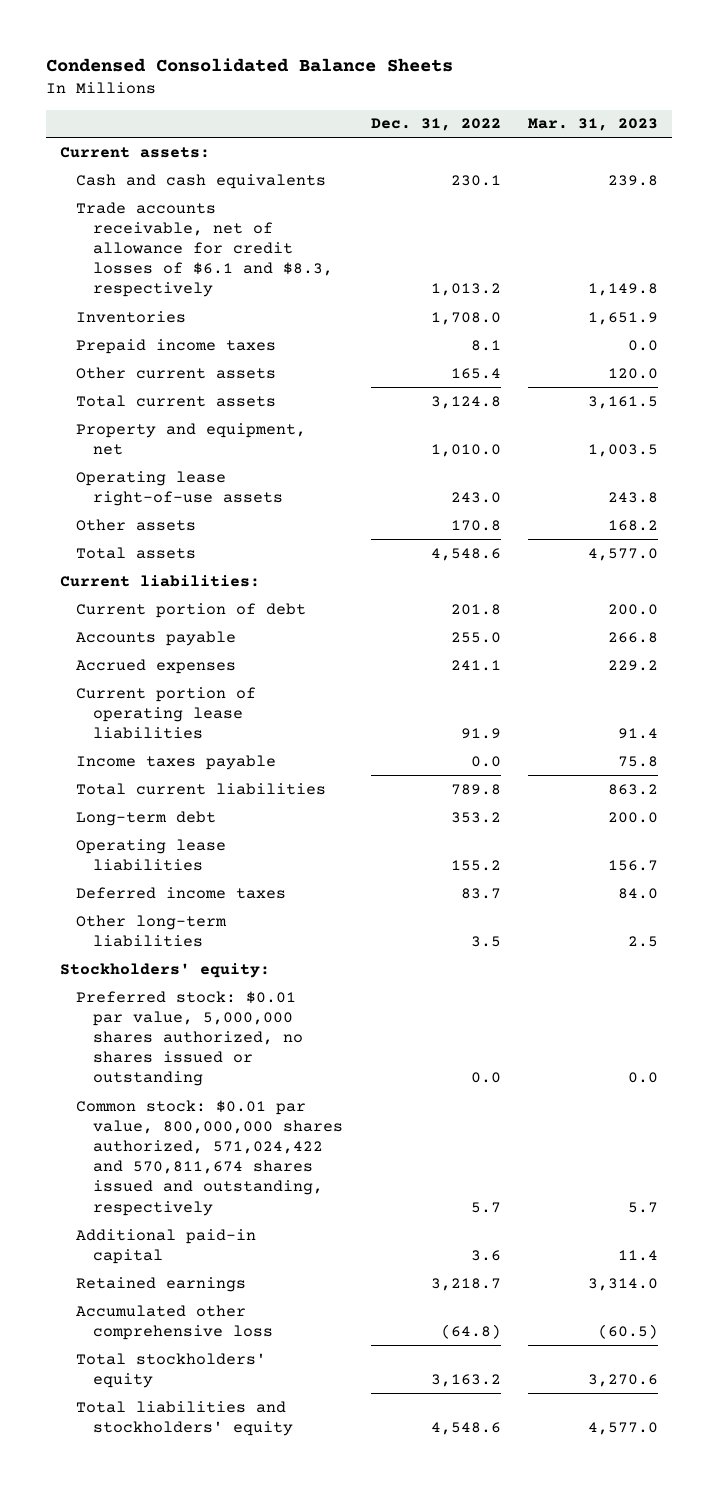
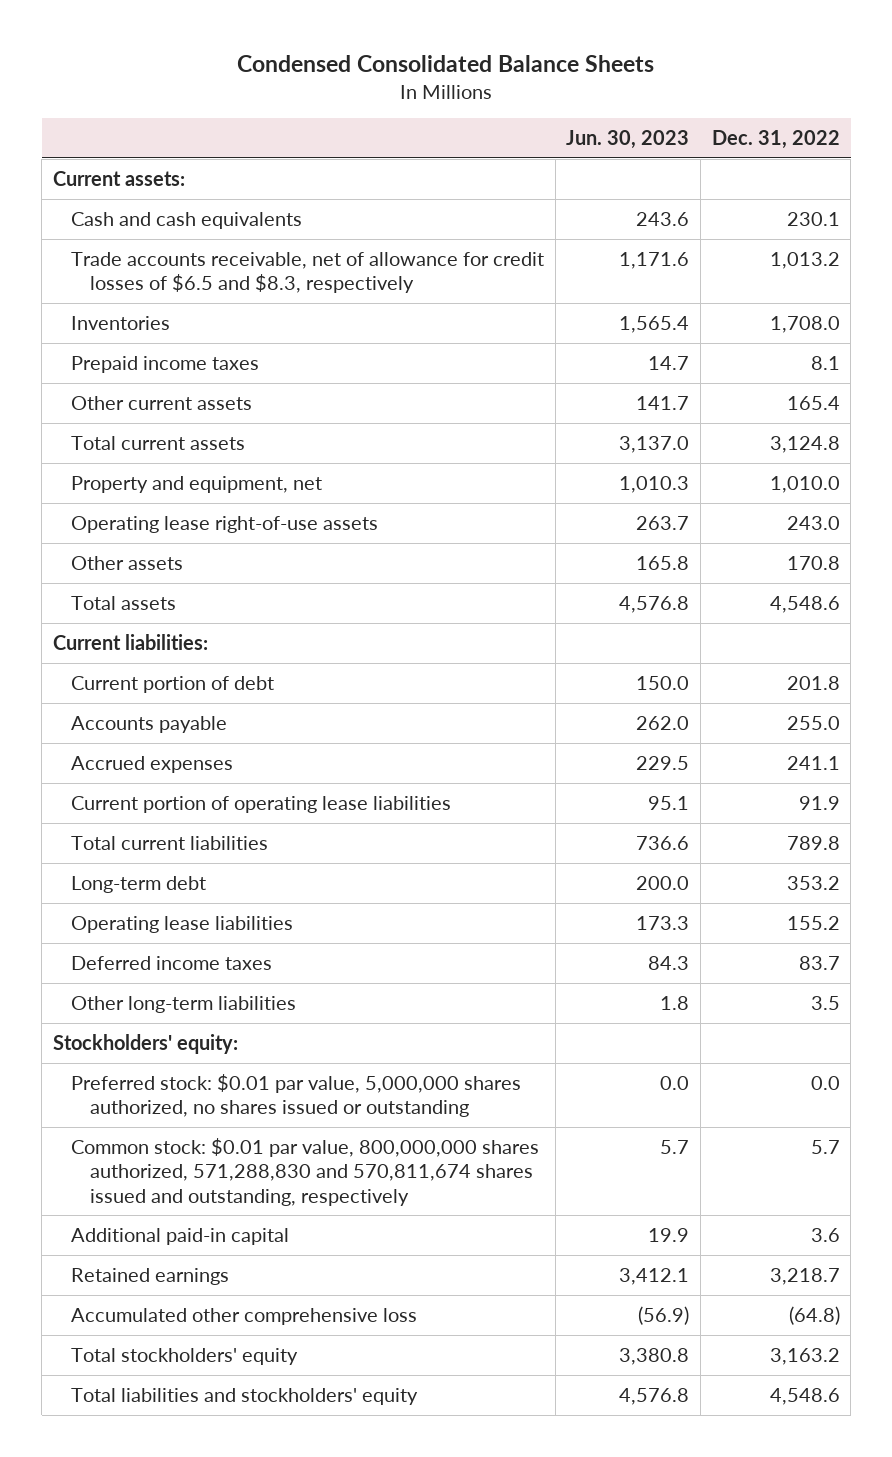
[528,118,659,132] Mar. 31, 2023 -> none
none -> [566,130,690,150] Jun. 30, 2023
[76,201,334,298] Trade accounts receivable, net of allowance for credit losses of $6.1 and $8.3, respectively -> [71,251,545,294] Trade accounts receivable, net of allowance for credit losses of $6.5 and $8.3, respectively
[76,754,277,770] Income taxes payable -> none
[76,1099,344,1216] Common stock: $0.01 par value, 800,000,000 shares authorized, 571,024,422 and 570,811,674 shares issued and outstanding, respectively -> [71,1137,540,1206] Common stock: $0.01 par value, 800,000,000 shares authorized, 571,288,830 and 570,811,674 shares issued and outstanding, respectively

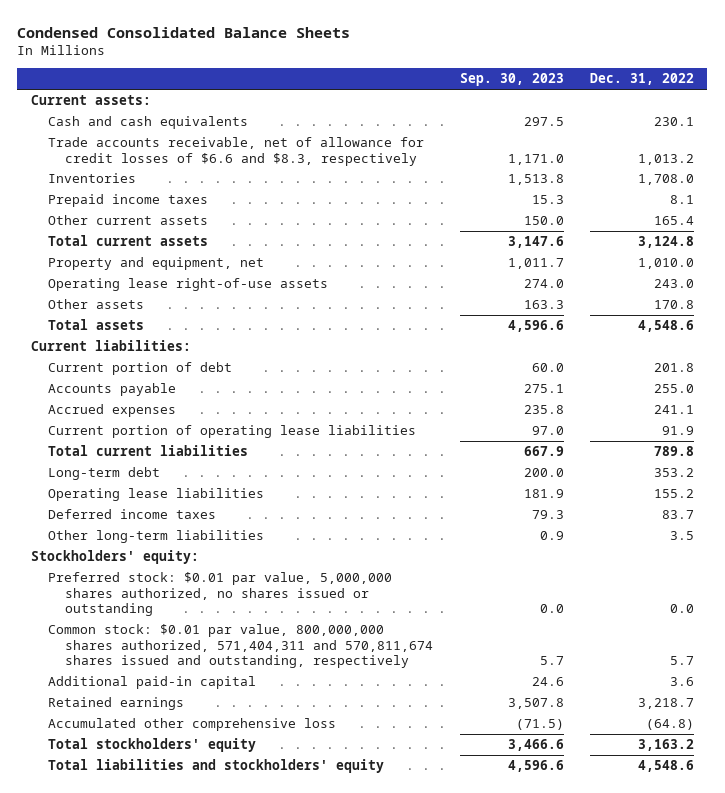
[566,130,690,150] Jun. 30, 2023 -> none
none -> [459,73,564,87] Sep. 30, 2023
[71,251,545,294] Trade accounts receivable, net of allowance for credit losses of $6.5 and $8.3, respectively -> [47,137,424,166] Trade accounts receivable, net of allowance for credit losses of $6.6 and $8.3, respectively
[71,1137,540,1206] Common stock: $0.01 par value, 800,000,000 shares authorized, 571,288,830 and 570,811,674 shares issued and outstanding, respectively -> [47,624,433,669] Common stock: $0.01 par value, 800,000,000 shares authorized, 571,404,311 and 570,811,674 shares issued and outstanding, respectively

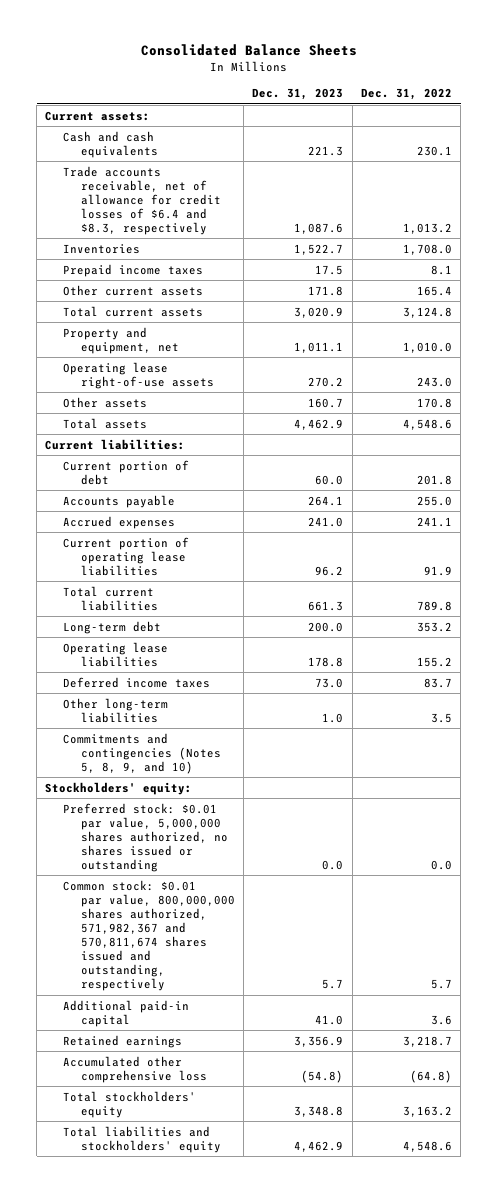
[17,26,351,38] Condensed Consolidated Balance Sheets -> [140,43,357,56] Consolidated Balance Sheets
[459,73,564,87] Sep. 30, 2023 -> none
none -> [252,88,344,101] Dec. 31, 2023
[47,137,424,166] Trade accounts receivable, net of allowance for credit losses of $6.6 and $8.3, respectively -> [63,165,221,235] Trade accounts receivable, net of allowance for credit losses of $6.4 and $8.3, respectively
none -> [63,732,221,774] Commitments and contingencies (Notes 5, 8, 9, and 10)
[47,624,433,669] Common stock: $0.01 par value, 800,000,000 shares authorized, 571,404,311 and 570,811,674 shares issued and outstanding, respectively -> [63,879,235,992] Common stock: $0.01 par value, 800,000,000 shares authorized, 571,982,367 and 570,811,674 shares issued and outstanding, respectively

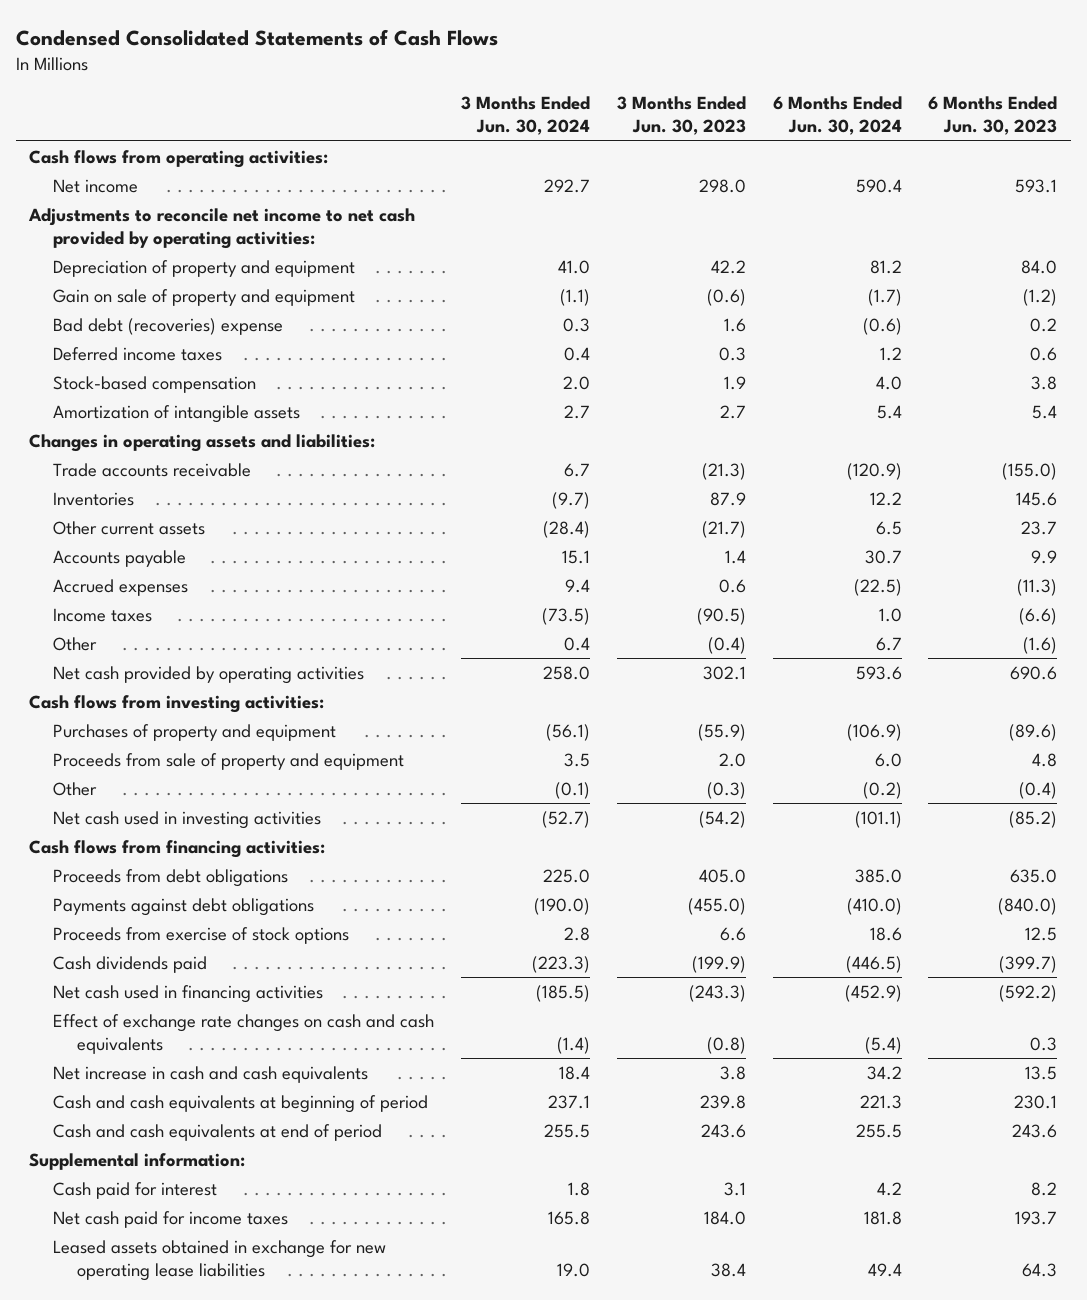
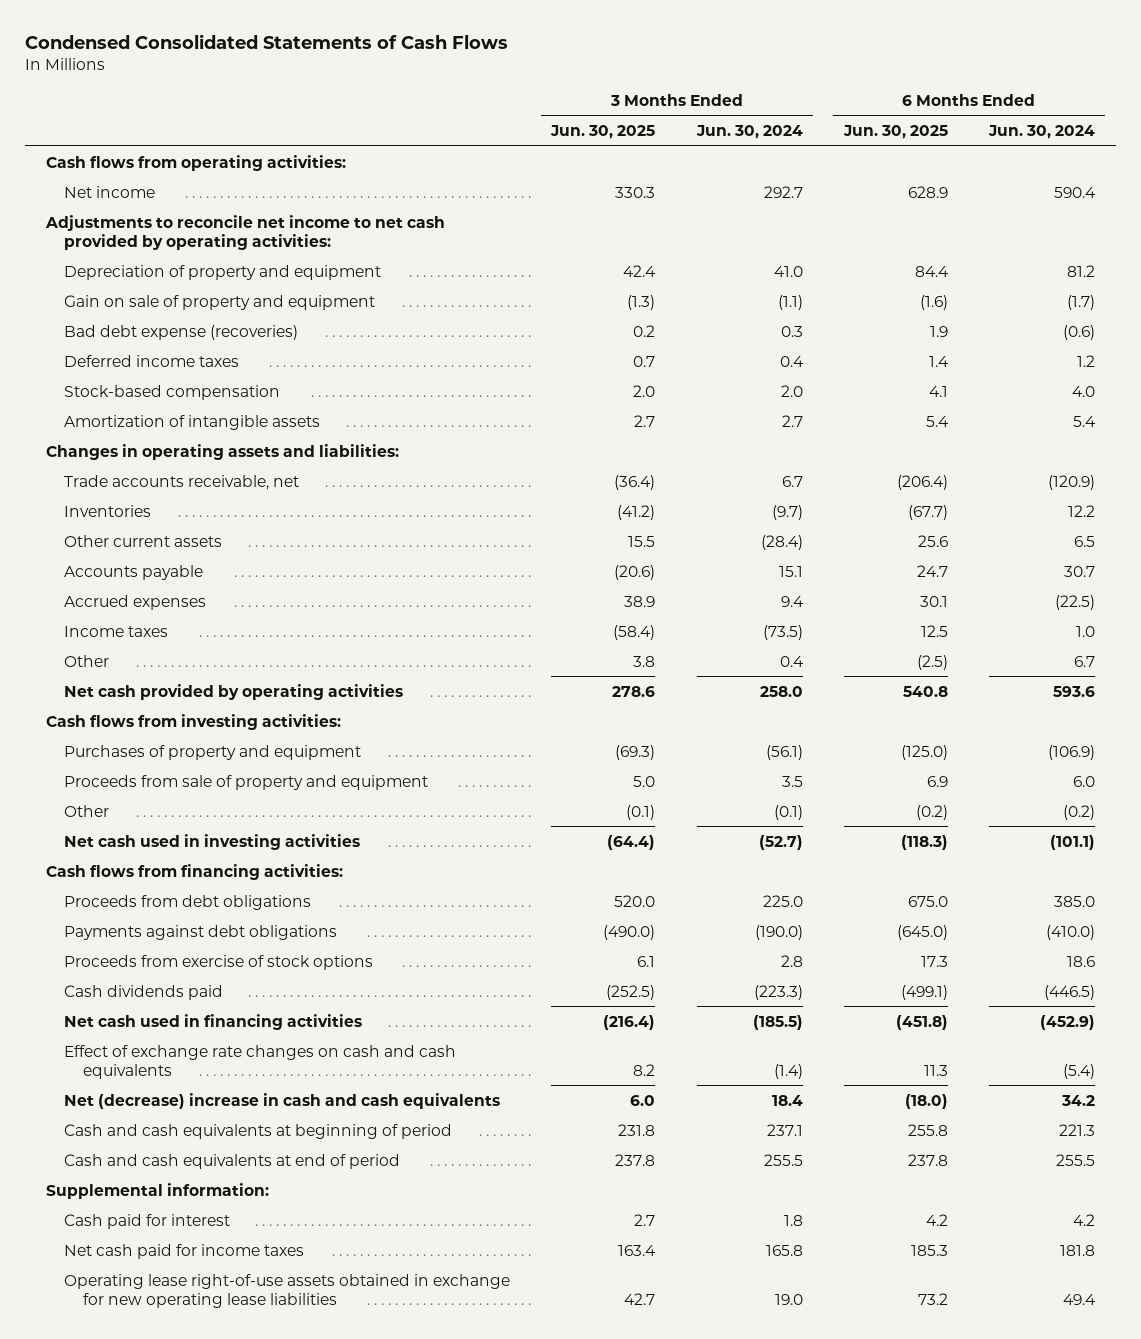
[616,95,746,136] 3 Months Ended Jun. 30, 2023 -> none
[928,95,1058,136] 6 Months Ended Jun. 30, 2023 -> none
none -> [550,125,656,140] Jun. 30, 2025
none -> [842,125,948,140] Jun. 30, 2025
[52,317,283,335] Bad debt (recoveries) expense -> [64,324,299,340] Bad debt expense (recoveries)
[52,462,251,477] Trade accounts receivable -> [64,474,300,490] Trade accounts receivable, net
[52,1065,368,1083] Net increase in cash and cash equivalents -> [64,1092,501,1109] Net (decrease) increase in cash and cash equivalents
[52,1239,386,1282] Leased assets obtained in exchange for new operating lease liabilities -> [64,1273,511,1308] Operating lease right-of-use assets obtained in exchange for new operating lease liabilities

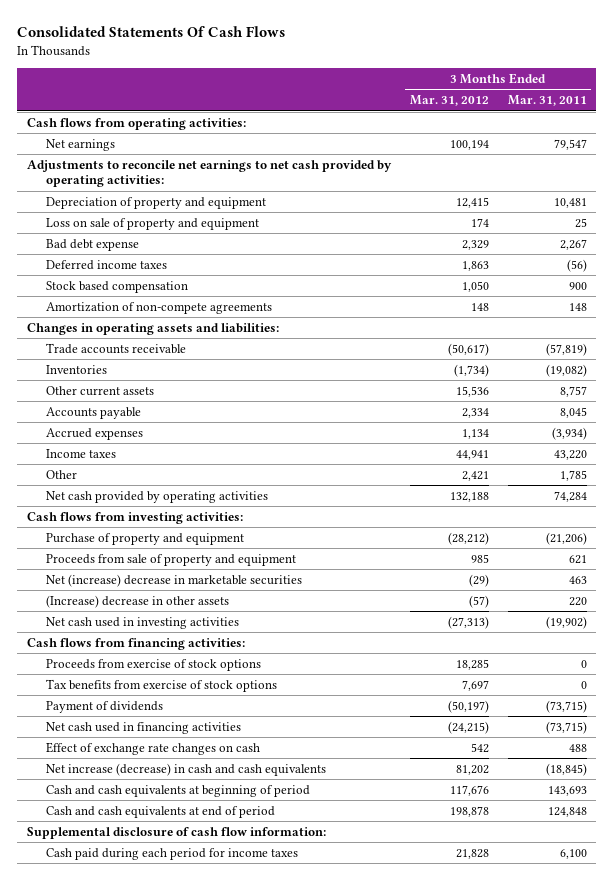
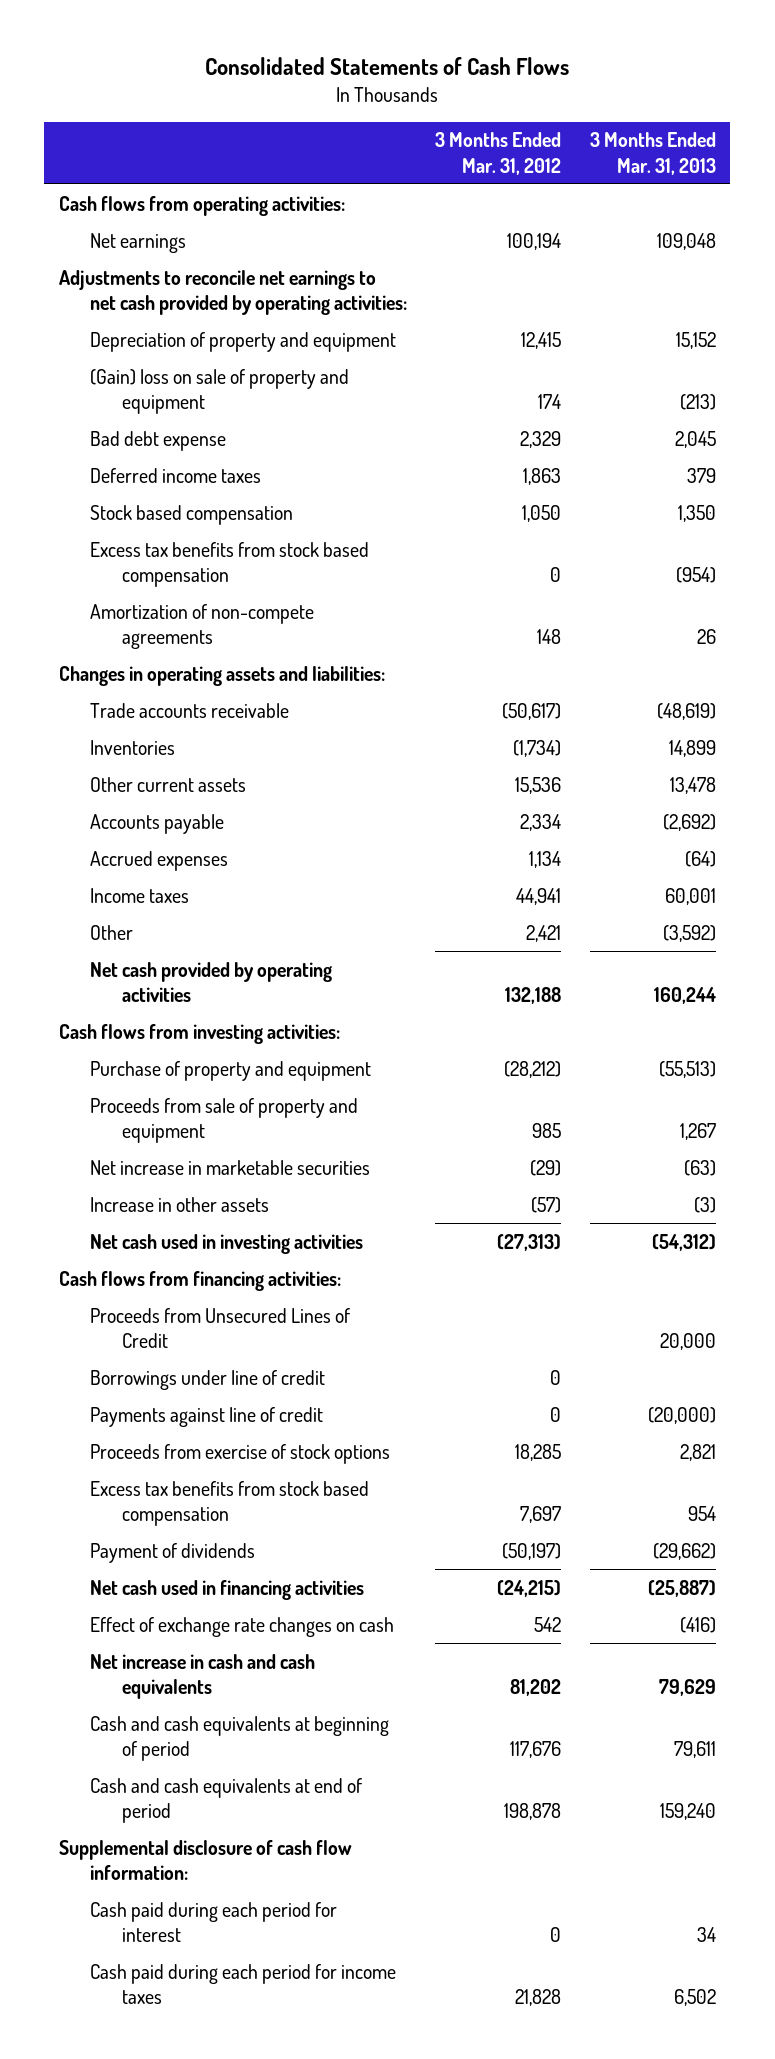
[17,26,286,38] Consolidated Statements Of Cash Flows -> [205,57,570,76] Consolidated Statements of Cash Flows
[507,95,587,107] Mar. 31, 2011 -> none
none -> [589,132,716,175] 3 Months Ended Mar. 31, 2013
[46,217,260,230] Loss on sale of property and equipment -> [90,368,350,415] (Gain) loss on sale of property and equipment
none -> [90,541,370,588] Excess tax benefits from stock based compensation
[46,573,303,587] Net (increase) decrease in marketable securities -> [90,1159,371,1175] Net increase in marketable securities
[46,594,230,608] (Increase) decrease in other assets -> [90,1196,270,1212] Increase in other assets
none -> [90,1307,351,1349] Proceeds from Unsecured Lines of Credit
none -> [90,1369,326,1390] Borrowings under line of credit
none -> [90,1406,324,1427] Payments against line of credit
[46,678,278,692] Tax benefits from exercise of stock options -> [90,1480,370,1527] Excess tax benefits from stock based compensation
[46,762,327,776] Net increase (decrease) in cash and cash equivalents -> [90,1653,316,1700] Net increase in cash and cash equivalents
none -> [90,1901,338,1943] Cash paid during each period for interest

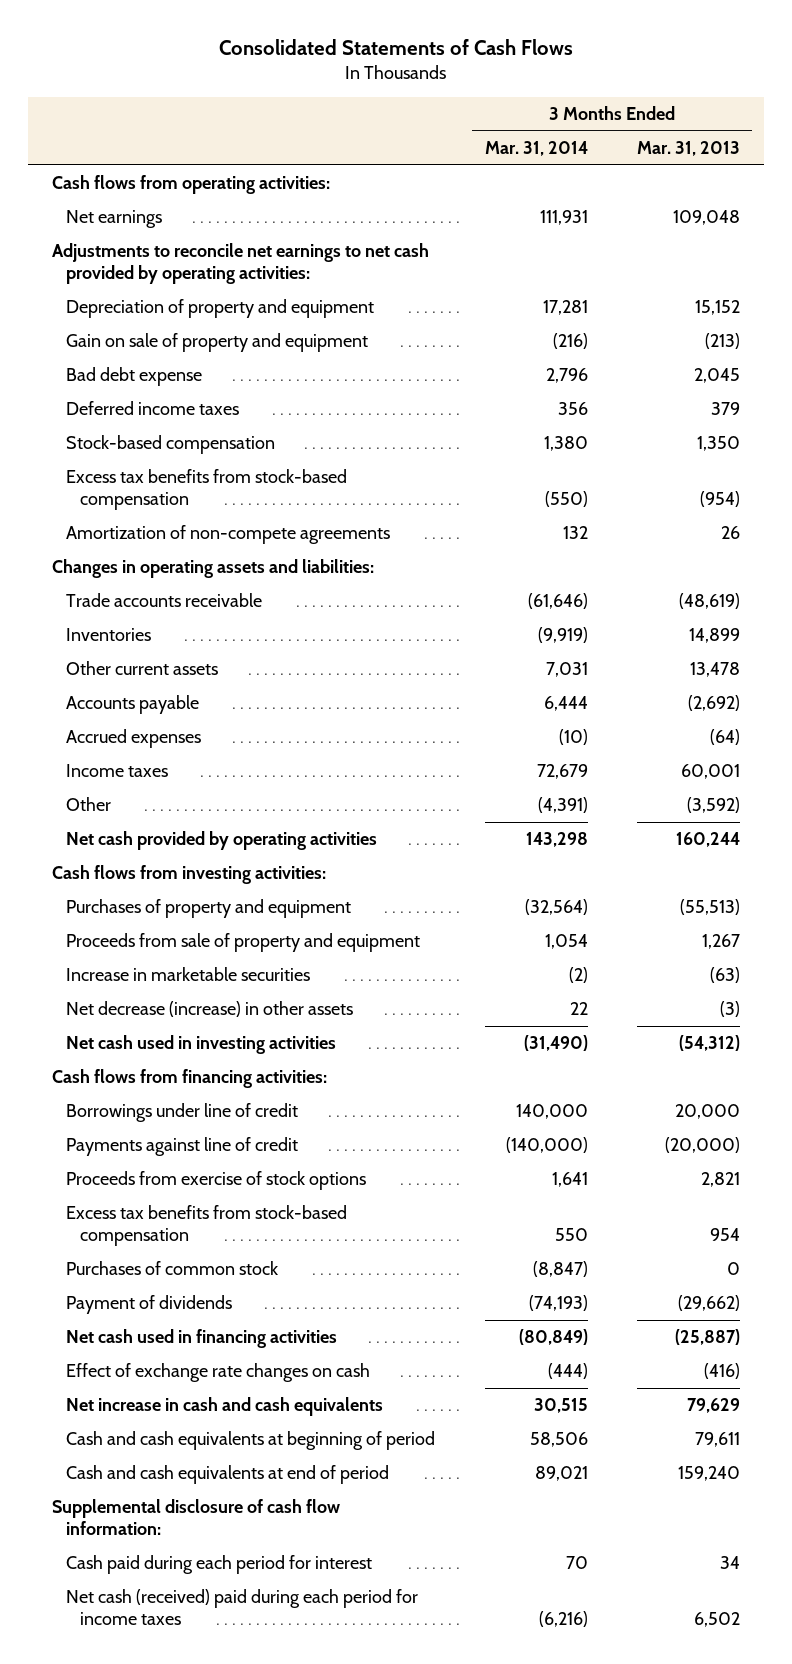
[435,132,562,175] 3 Months Ended Mar. 31, 2012 -> none
none -> [484,140,588,156] Mar. 31, 2014
[90,368,350,415] (Gain) loss on sale of property and equipment -> [66,333,369,353] Gain on sale of property and equipment
[90,504,294,525] Stock based compensation -> [66,435,276,455] Stock-based compensation
[90,541,370,588] Excess tax benefits from stock based compensation -> [66,469,348,510] Excess tax benefits from stock-based compensation
[90,1060,372,1081] Purchase of property and equipment -> [66,899,352,919] Purchases of property and equipment
[90,1159,371,1175] Net increase in marketable securities -> [66,967,311,982] Increase in marketable securities
[90,1196,270,1212] Increase in other assets -> [66,1001,354,1018] Net decrease (increase) in other assets
[90,1369,326,1390] Borrowings under line of credit -> none
[90,1307,351,1349] Proceeds from Unsecured Lines of Credit -> [66,1103,299,1123] Borrowings under line of credit
[90,1480,370,1527] Excess tax benefits from stock based compensation -> [66,1205,348,1246] Excess tax benefits from stock-based compensation
none -> [66,1261,279,1276] Purchases of common stock
[90,1963,397,2005] Cash paid during each period for income taxes -> [66,1589,419,1625] Net cash (received) paid during each period for income taxes

